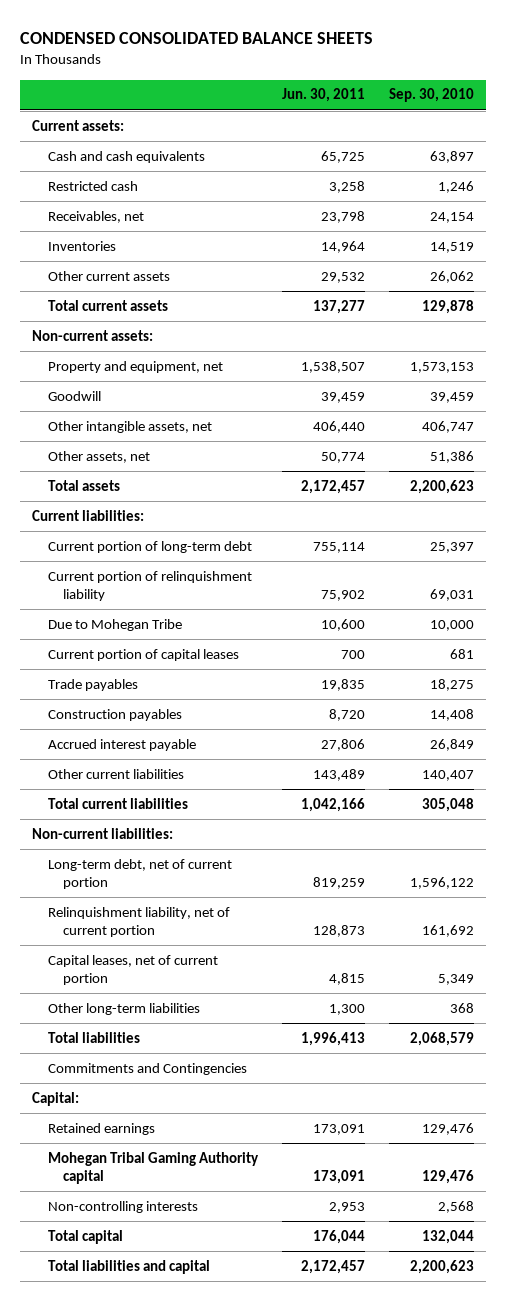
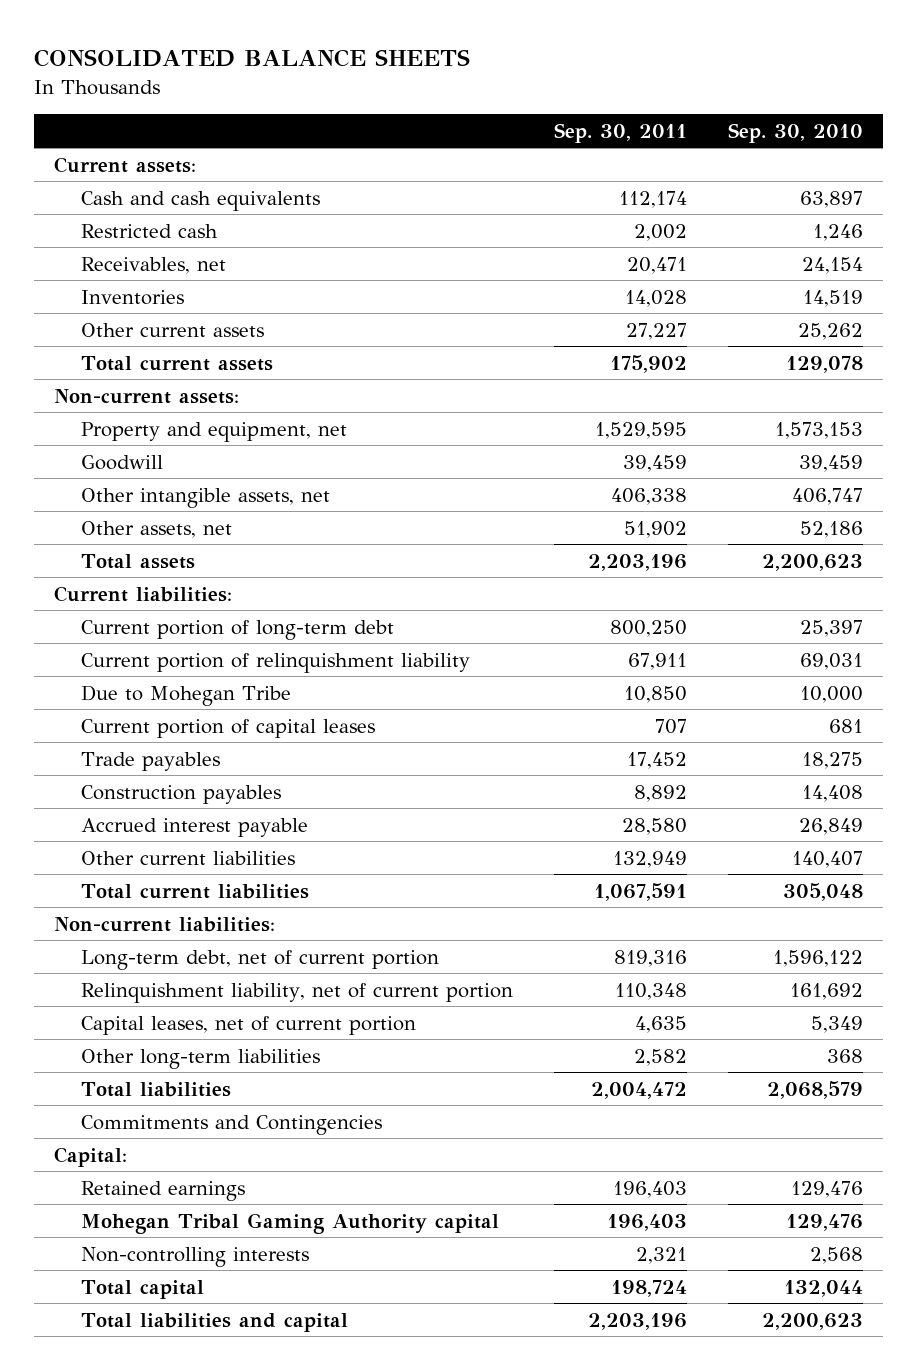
[20,31,374,44] CONDENSED CONSOLIDATED BALANCE SHEETS -> [34,49,471,68] CONSOLIDATED BALANCE SHEETS
[281,88,365,103] Jun. 30, 2011 -> none
none -> [554,122,688,143] Sep. 30, 2011
[429,270,474,283] 26,062 -> [797,322,863,340] 25,262
[421,299,474,314] 129,878 -> [785,355,863,373] 129,078
[429,450,474,463] 51,386 -> [799,520,863,538] 52,186

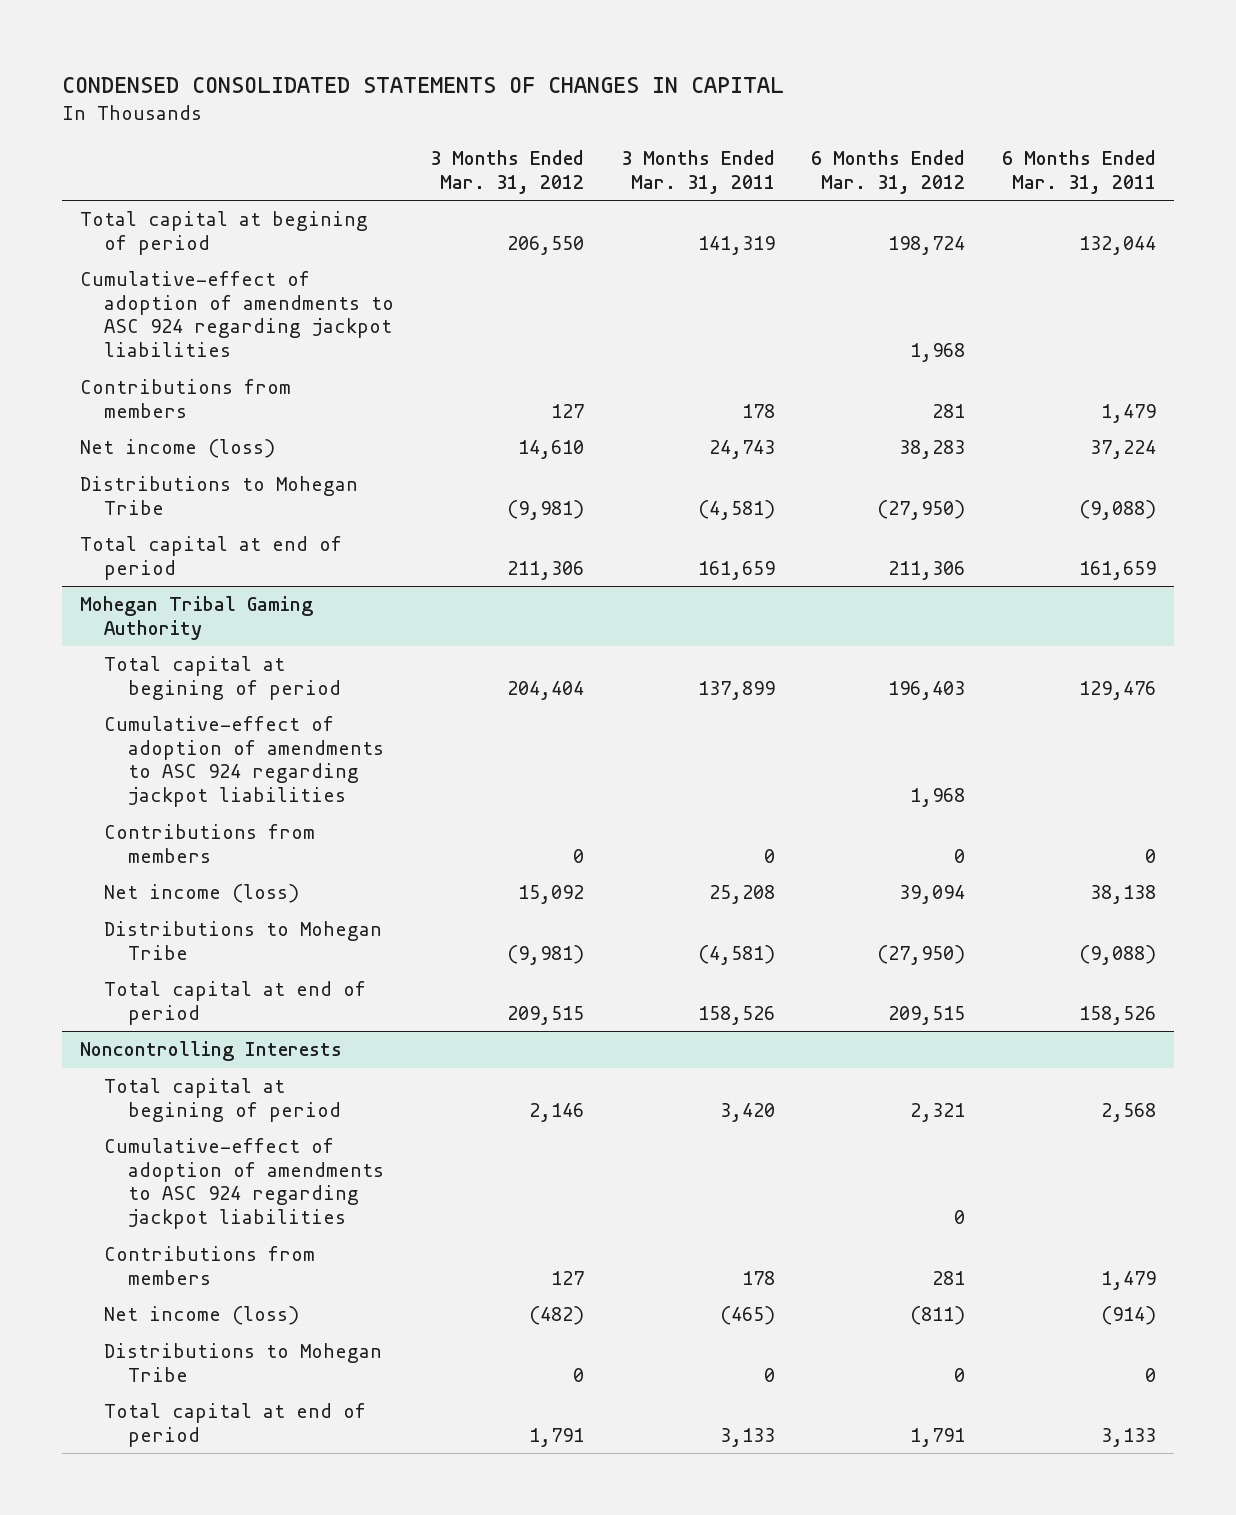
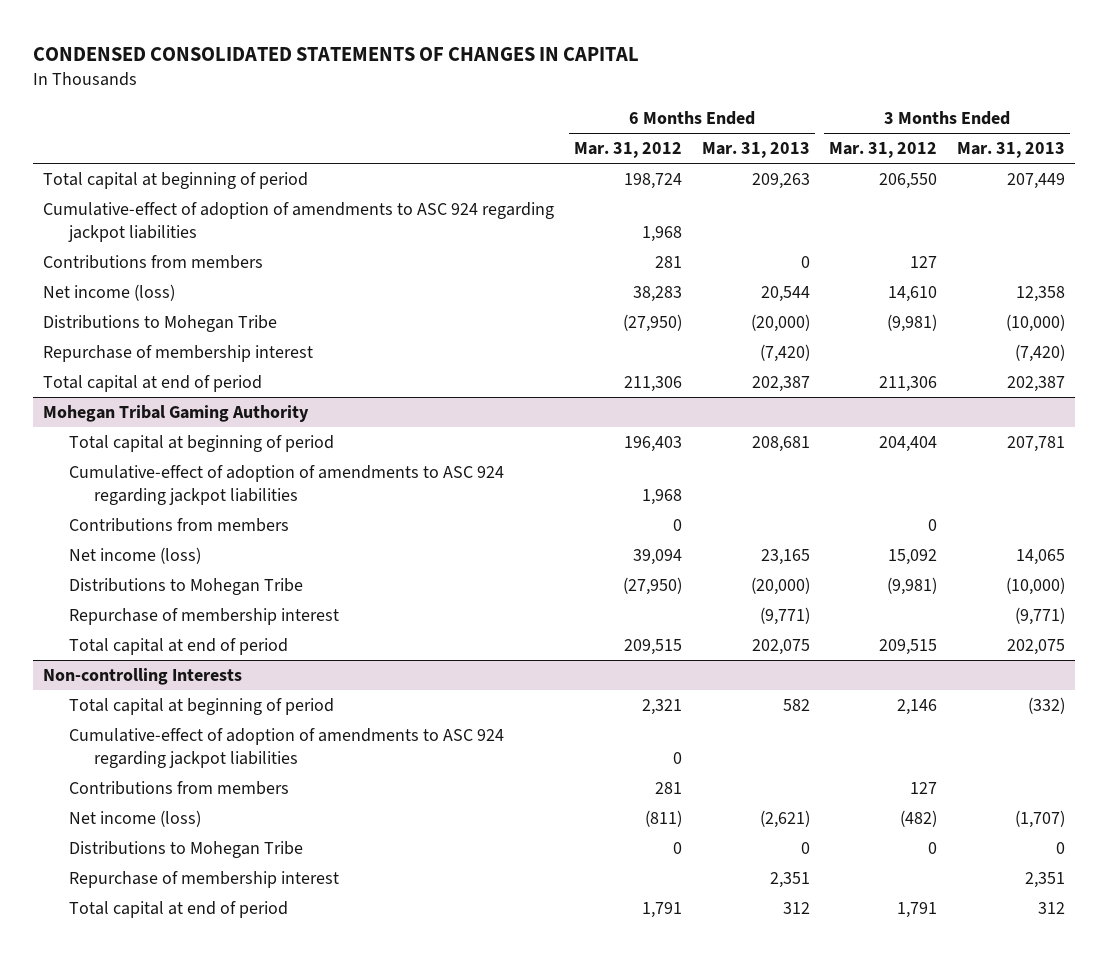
[620,150,775,195] 3 Months Ended Mar. 31, 2011 -> none
[1001,150,1156,195] 6 Months Ended Mar. 31, 2011 -> none
none -> [701,142,810,159] Mar. 31, 2013
none -> [957,142,1066,159] Mar. 31, 2013
[80,211,369,255] Total capital at begining of period -> [43,172,309,190] Total capital at beginning of period
none -> [43,345,314,363] Repurchase of membership interest
[104,656,341,700] Total capital at begining of period -> [68,435,334,453] Total capital at beginning of period
none -> [68,608,339,626] Repurchase of membership interest
[80,1041,343,1062] Noncontrolling Interests -> none
none -> [43,668,243,686] Non-controlling Interests
[104,1078,341,1122] Total capital at begining of period -> [68,698,334,716] Total capital at beginning of period
none -> [68,871,339,889] Repurchase of membership interest

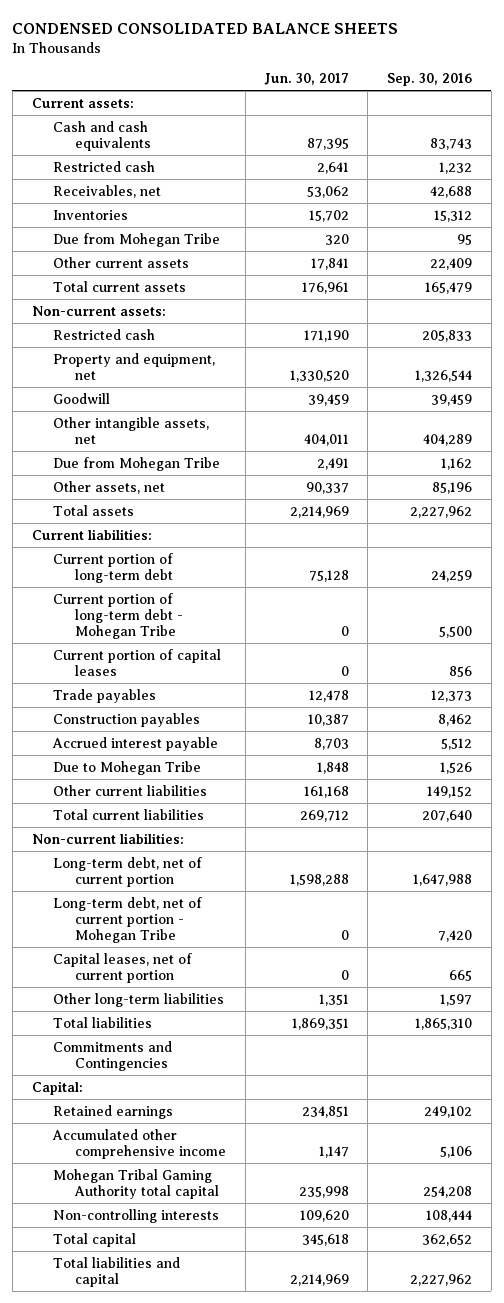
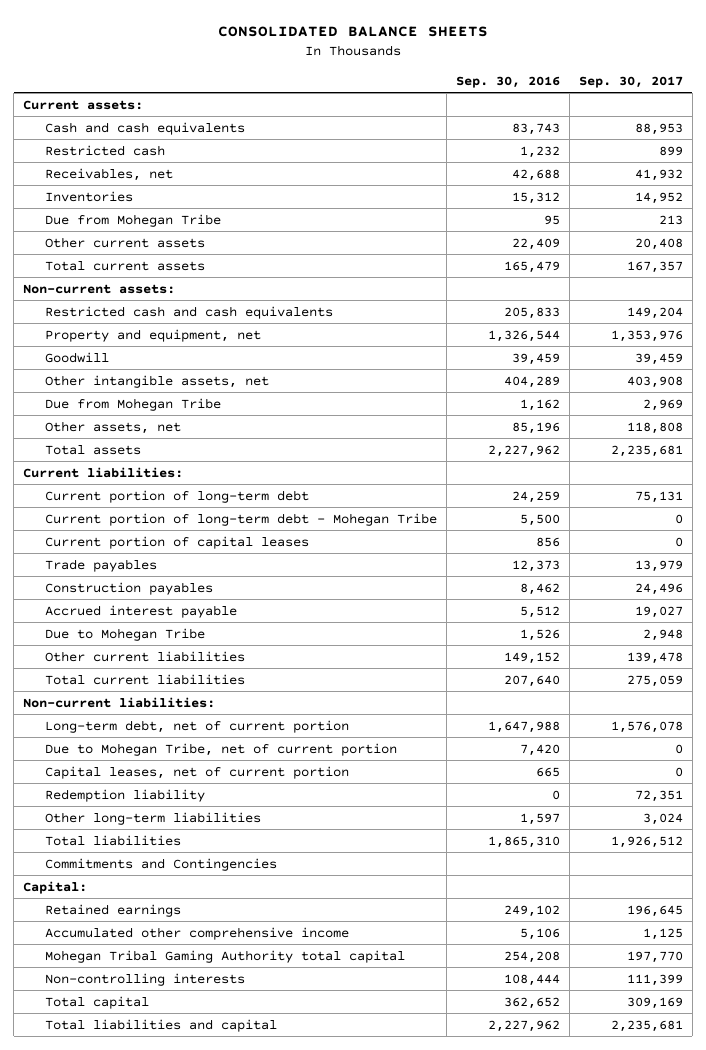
[12,22,399,34] CONDENSED CONSOLIDATED BALANCE SHEETS -> [218,25,489,37] CONSOLIDATED BALANCE SHEETS
[263,73,349,86] Jun. 30, 2017 -> none
none -> [578,75,683,88] Sep. 30, 2017
[53,328,156,340] Restricted cash -> [44,305,333,319] Restricted cash and cash equivalents
[53,896,203,943] Long-term debt, net of current portion - Mohegan Tribe -> [44,742,397,756] Due to Mohegan Tribe, net of current portion
none -> [44,788,205,802] Redemption liability

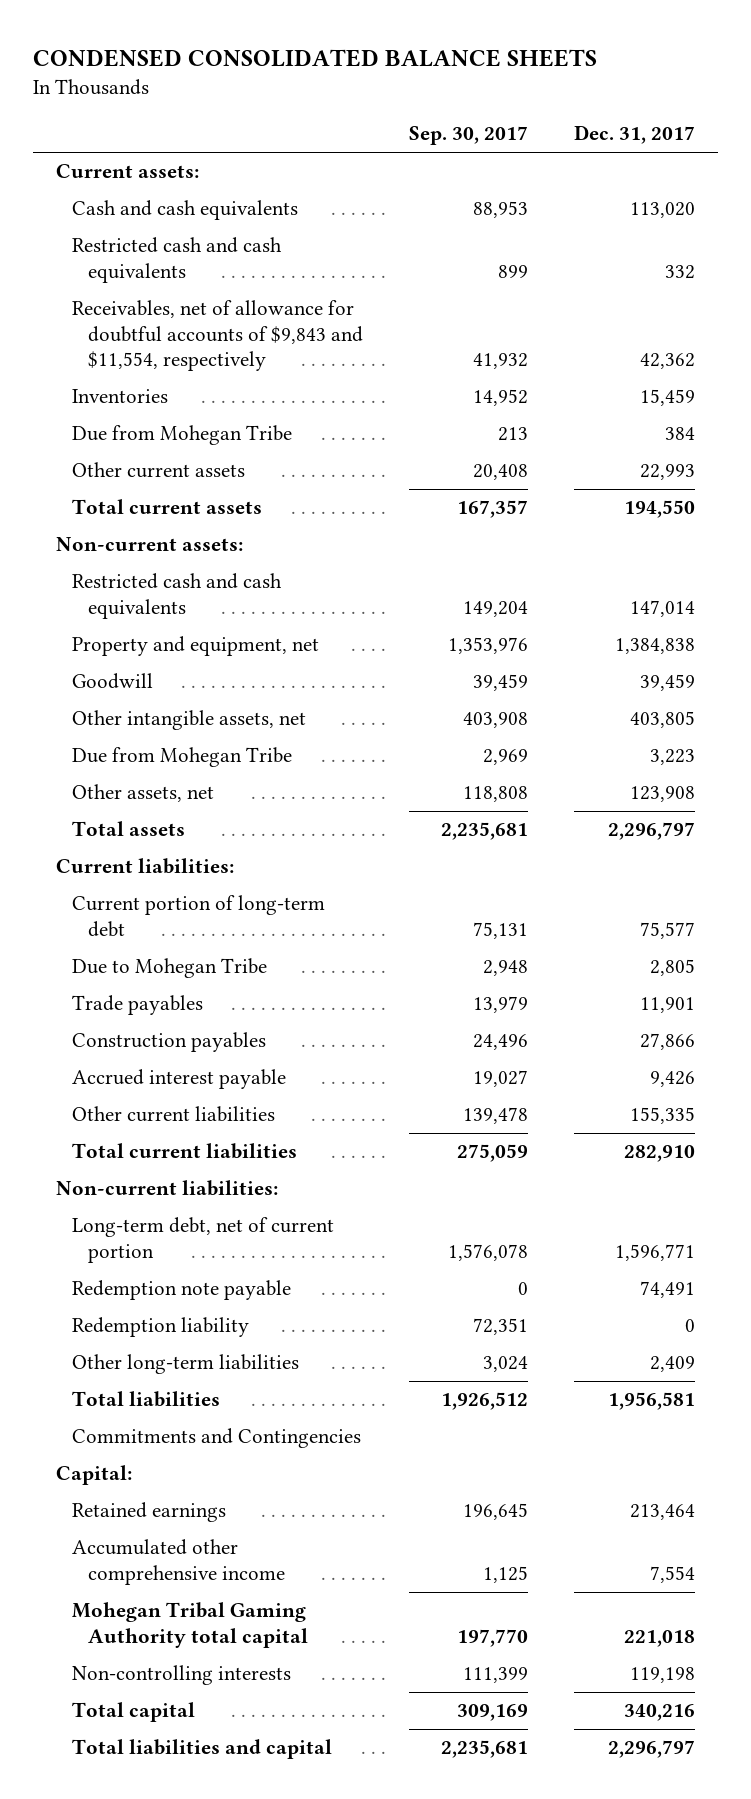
[218,25,489,37] CONSOLIDATED BALANCE SHEETS -> [33,48,598,67] CONDENSED CONSOLIDATED BALANCE SHEETS
[455,75,560,88] Sep. 30, 2016 -> none
none -> [573,125,695,145] Dec. 31, 2017
[44,144,165,156] Restricted cash -> [72,237,283,283] Restricted cash and cash equivalents
[44,167,173,181] Receivables, net -> [72,300,364,372] Receivables, net of allowance for doubtful accounts of $9,843 and $11,554, respectively
[44,512,437,526] Current portion of long-term debt - Mohegan Tribe -> none
[44,535,309,549] Current portion of capital leases -> none
[44,627,205,641] Due to Mohegan Tribe -> [72,958,268,979] Due to Mohegan Tribe
[44,742,397,756] Due to Mohegan Tribe, net of current portion -> none
[44,765,349,779] Capital leases, net of current portion -> none
none -> [72,1280,292,1301] Redemption note payable

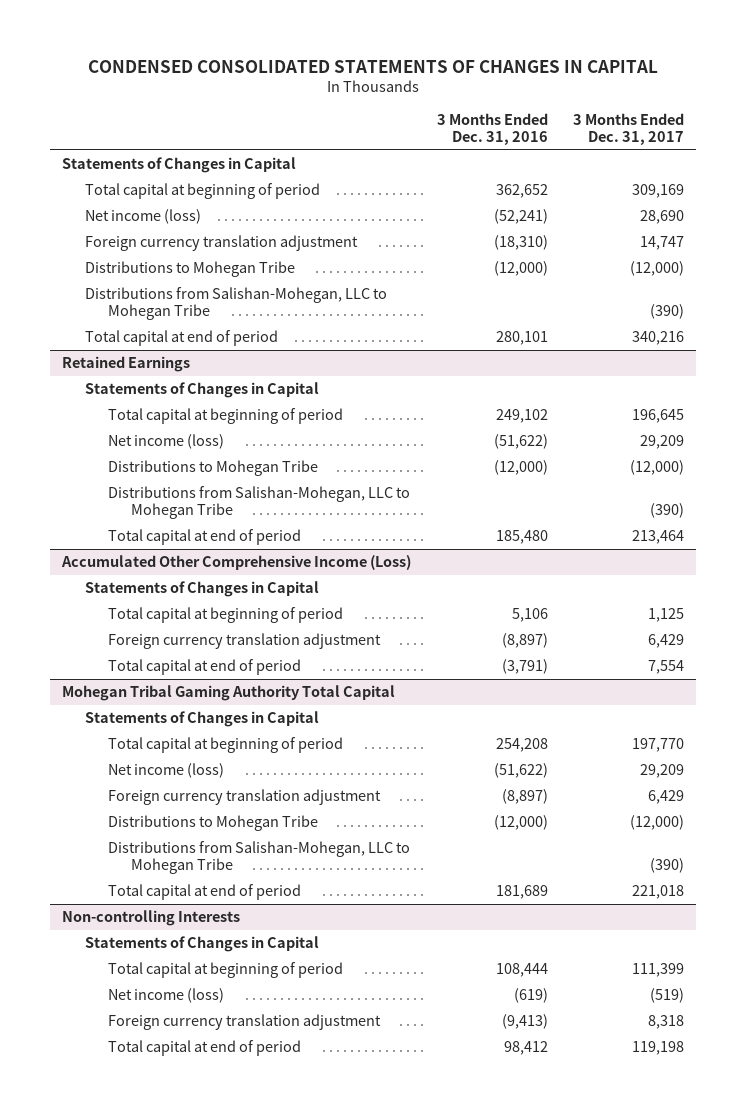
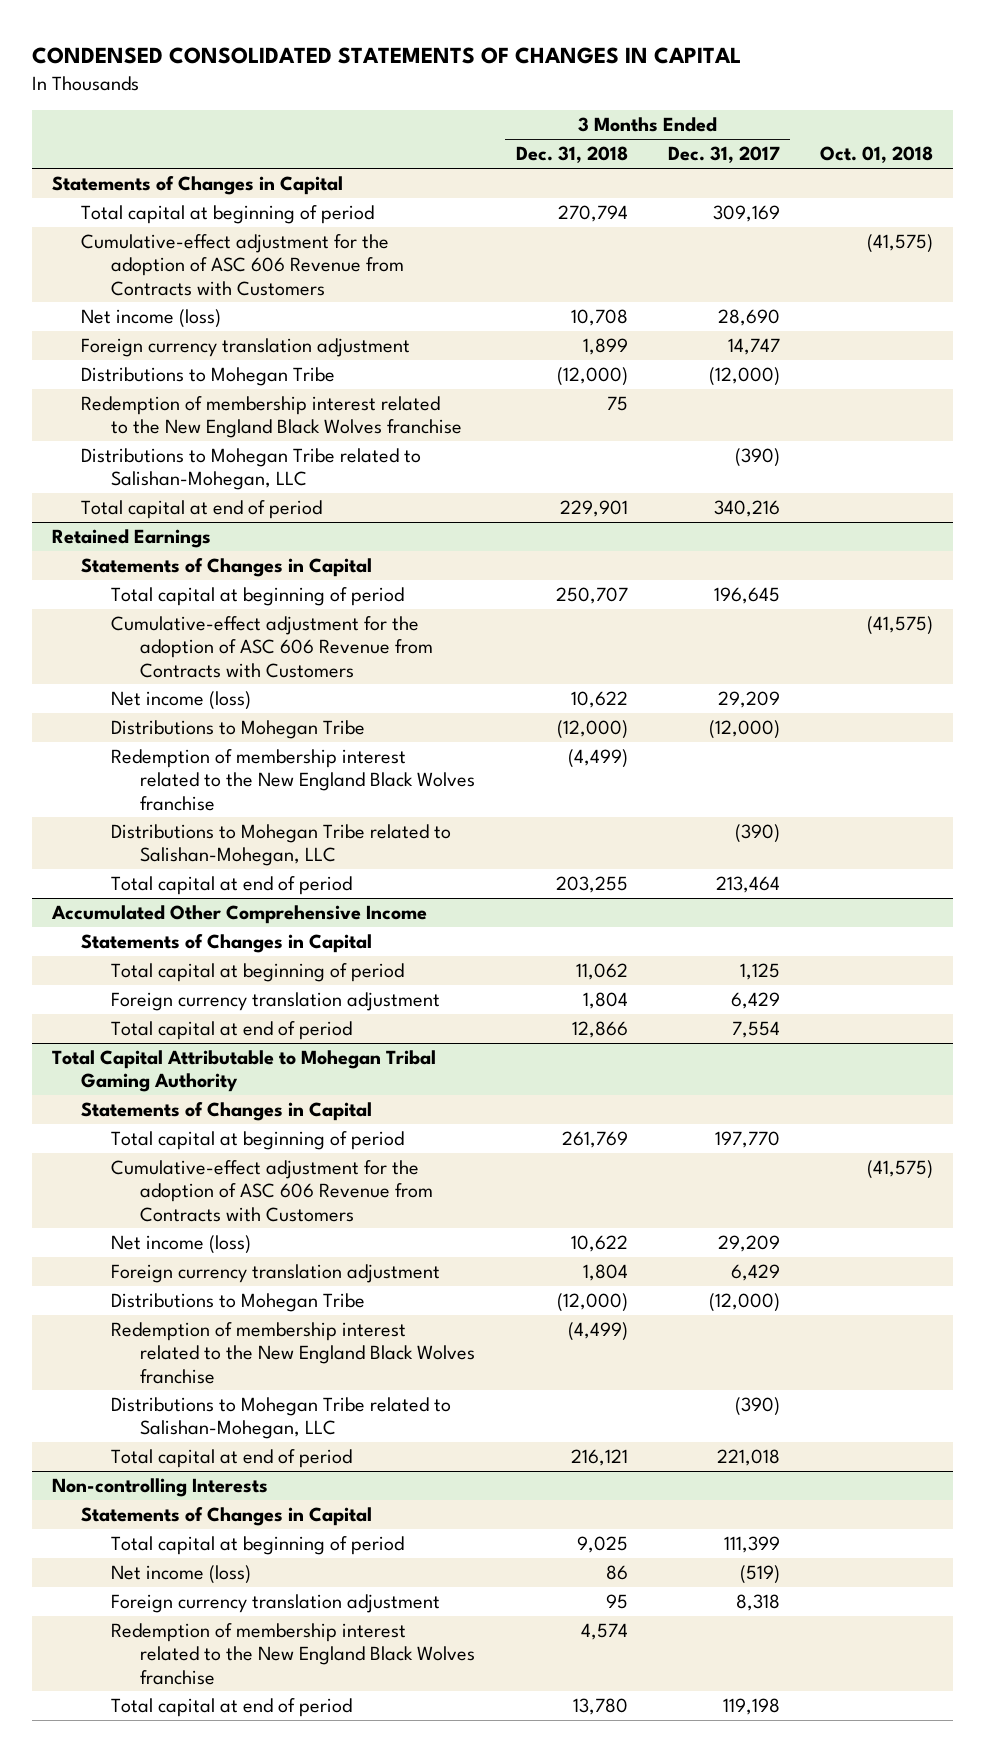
[436,113,548,146] 3 Months Ended Dec. 31, 2016 -> none
none -> [515,146,628,164] Dec. 31, 2018
none -> [820,146,934,164] Oct. 01, 2018
none -> [81,234,404,296] Cumulative-effect adjustment for the adoption of ASC 606 Revenue from Contracts with Customers
none -> [81,396,462,439] Redemption of membership interest related to the New England Black Wolves franchise
[85,287,388,321] Distributions from Salishan-Mohegan, LLC to Mohegan Tribe -> [81,448,422,491] Distributions to Mohegan Tribe related to Salishan-Mohegan, LLC
none -> [110,616,434,678] Cumulative-effect adjustment for the adoption of ASC 606 Revenue from Contracts with Customers
none -> [110,749,476,811] Redemption of membership interest related to the New England Black Wolves franchise
[107,486,410,520] Distributions from Salishan-Mohegan, LLC to Mohegan Tribe -> [110,824,451,867] Distributions to Mohegan Tribe related to Salishan-Mohegan, LLC
[61,555,412,571] Accumulated Other Comprehensive Income (Loss) -> [50,905,427,925] Accumulated Other Comprehensive Income
[62,685,396,702] Mohegan Tribal Gaming Authority Total Capital -> [51,1050,436,1093] Total Capital Attributable to Mohegan Tribal Gaming Authority
none -> [110,1160,434,1222] Cumulative-effect adjustment for the adoption of ASC 606 Revenue from Contracts with Customers
none -> [110,1322,476,1384] Redemption of membership interest related to the New England Black Wolves franchise
[107,841,410,875] Distributions from Salishan-Mohegan, LLC to Mohegan Tribe -> [110,1397,451,1440] Distributions to Mohegan Tribe related to Salishan-Mohegan, LLC
none -> [110,1623,476,1685] Redemption of membership interest related to the New England Black Wolves franchise

